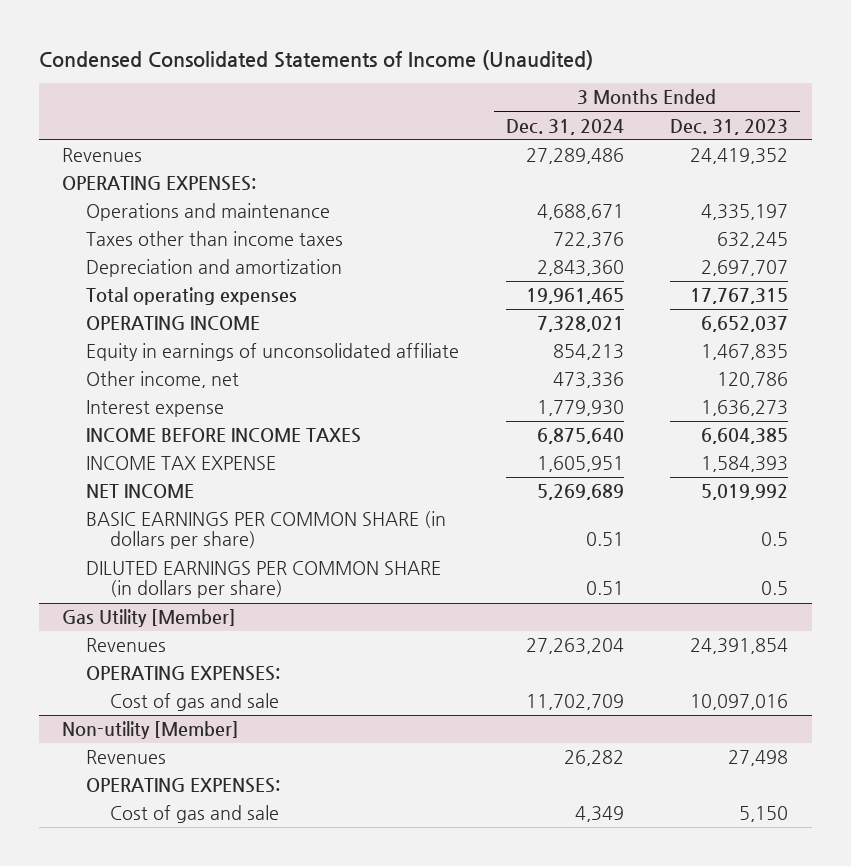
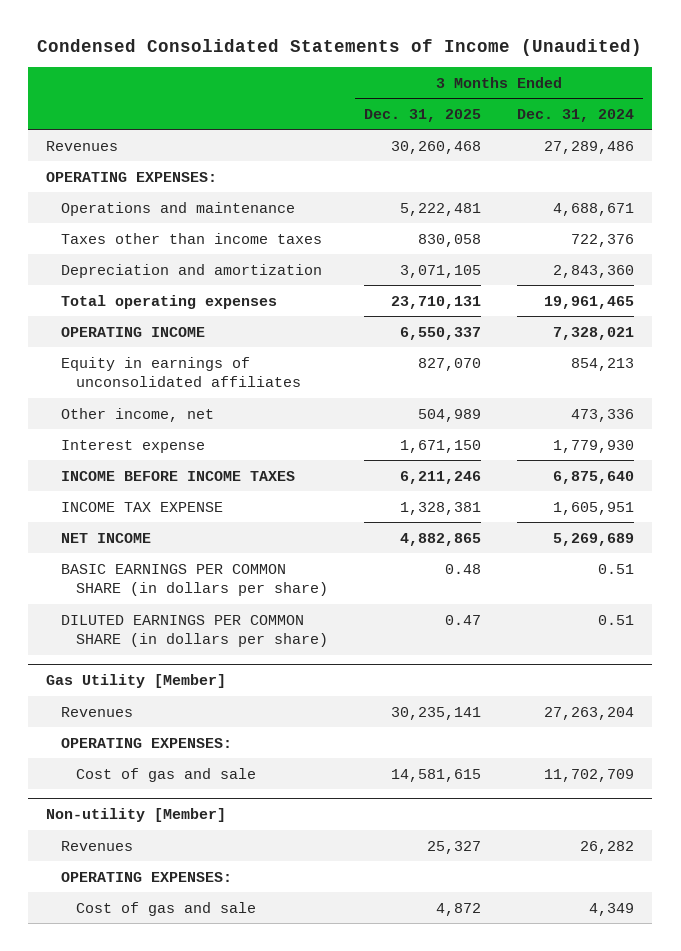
[670,118,789,135] Dec. 31, 2023 -> none
none -> [363,108,481,122] Dec. 31, 2025
[86,343,460,362] Equity in earnings of unconsolidated affiliate -> [61,356,301,388] Equity in earnings of unconsolidated affiliates

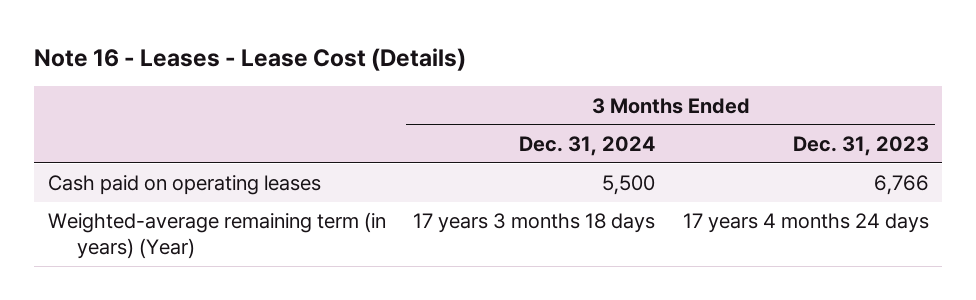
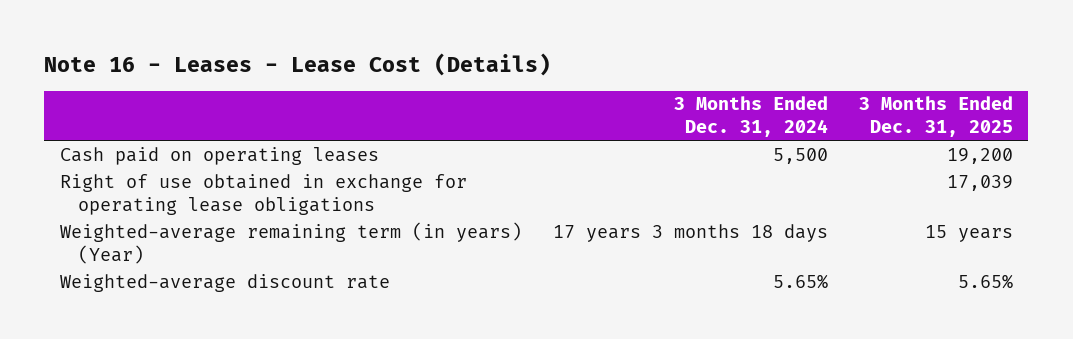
[792,135,929,156] Dec. 31, 2023 -> none
none -> [858,96,1013,138] 3 Months Ended Dec. 31, 2025
none -> [59,173,467,215] Right of use obtained in exchange for operating lease obligations
none -> [59,273,390,292] Weighted-average discount rate

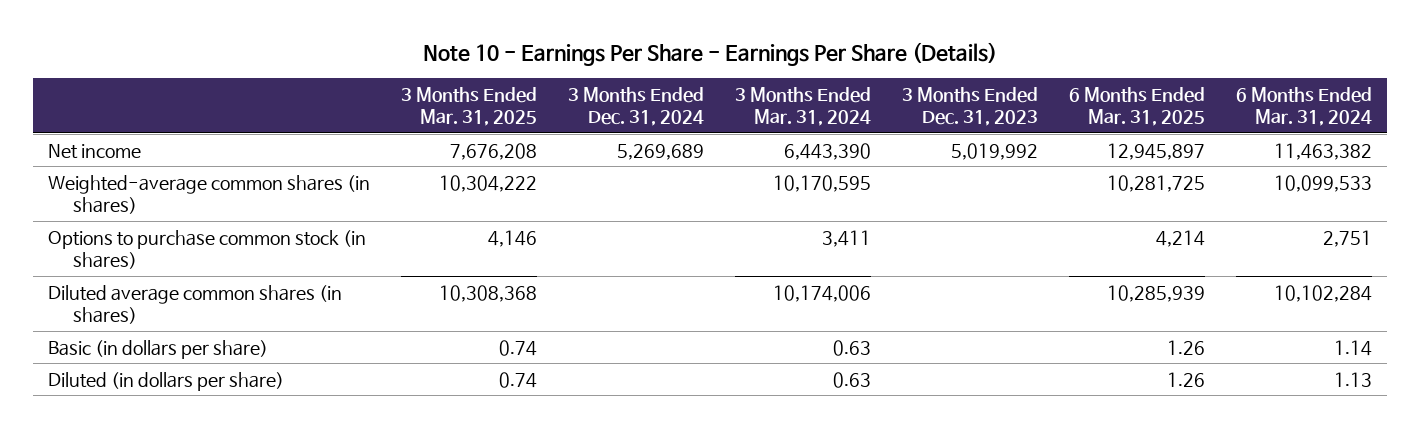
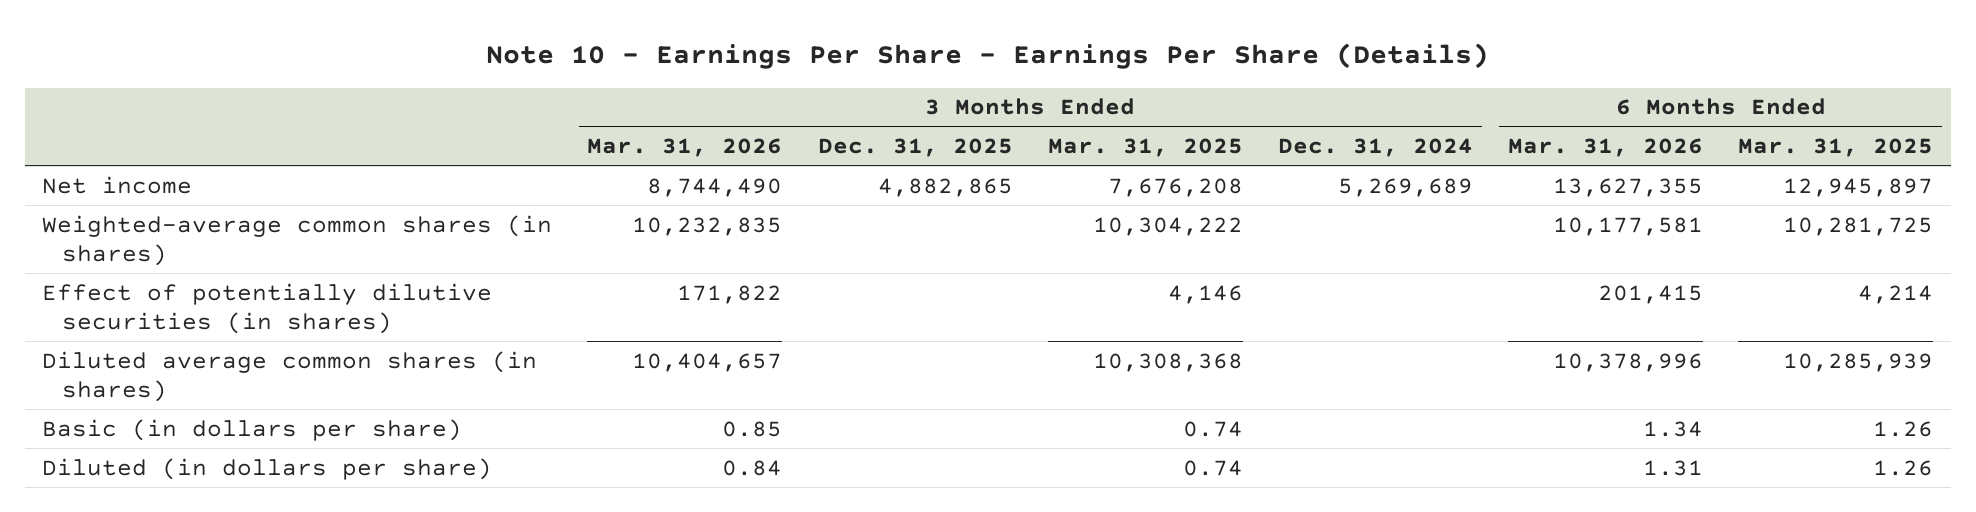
[735,86,872,127] 3 Months Ended Mar. 31, 2024 -> none
[902,86,1039,127] 3 Months Ended Dec. 31, 2023 -> none
[1235,86,1372,127] 6 Months Ended Mar. 31, 2024 -> none
none -> [587,138,783,158] Mar. 31, 2026
none -> [817,138,1013,158] Dec. 31, 2025
none -> [1508,138,1704,158] Mar. 31, 2026
[48,229,367,270] Options to purchase common stock (in shares) -> [42,282,493,334] Effect of potentially dilutive securities (in shares)

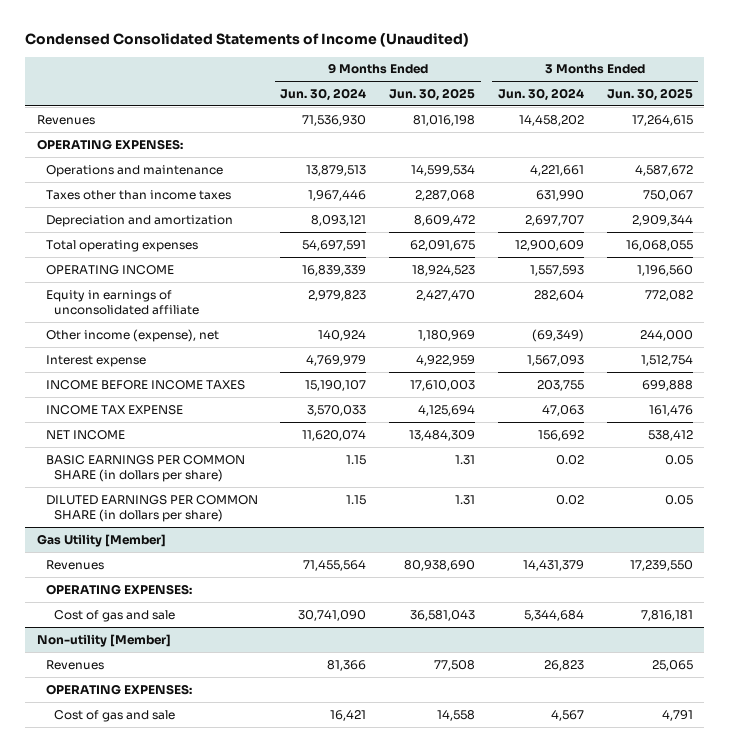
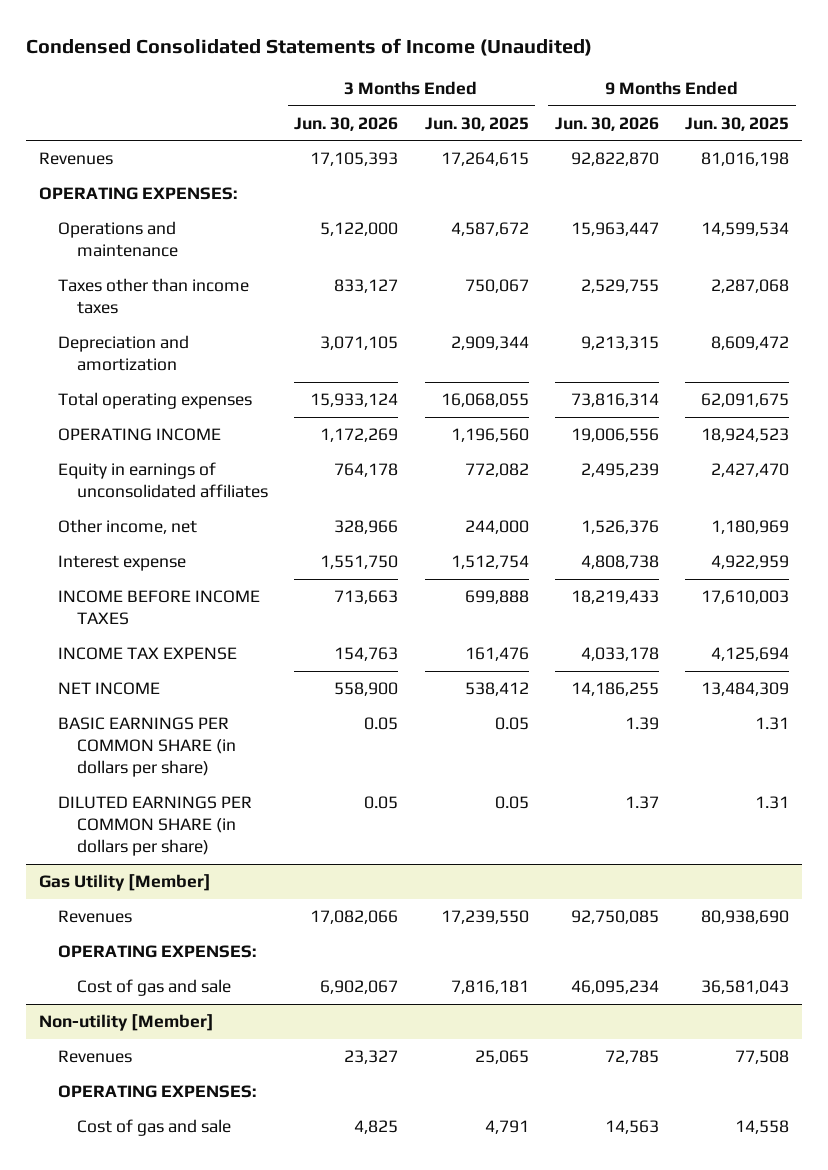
[280,87,367,101] Jun. 30, 2024 -> none
[497,87,584,101] Jun. 30, 2024 -> none
none -> [294,116,399,131] Jun. 30, 2026
none -> [554,116,659,131] Jun. 30, 2026
[45,289,200,315] Equity in earnings of unconsolidated affiliate -> [57,462,269,499] Equity in earnings of unconsolidated affiliates
[45,328,219,342] Other income (expense), net -> [57,519,197,535] Other income, net

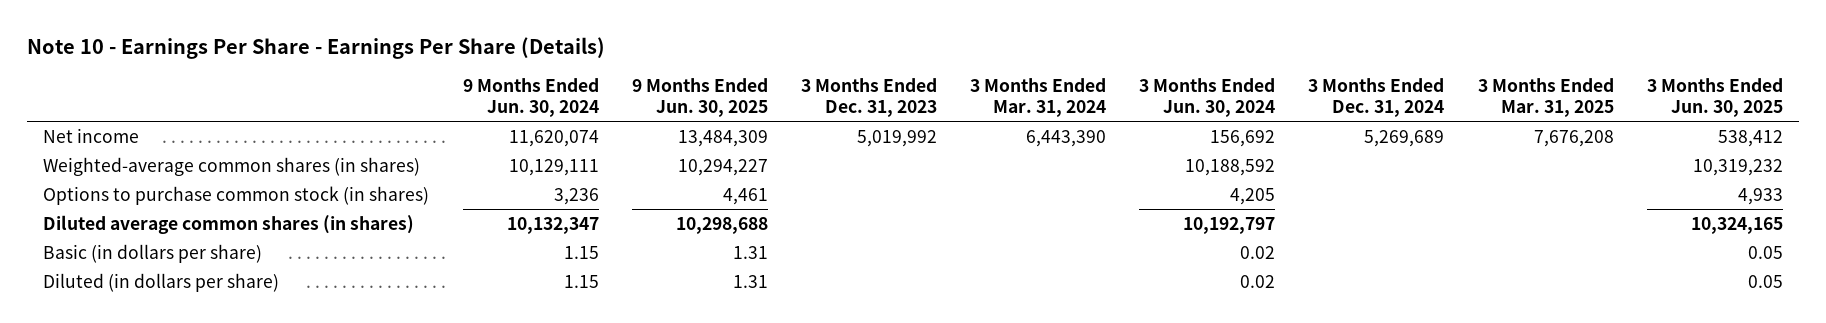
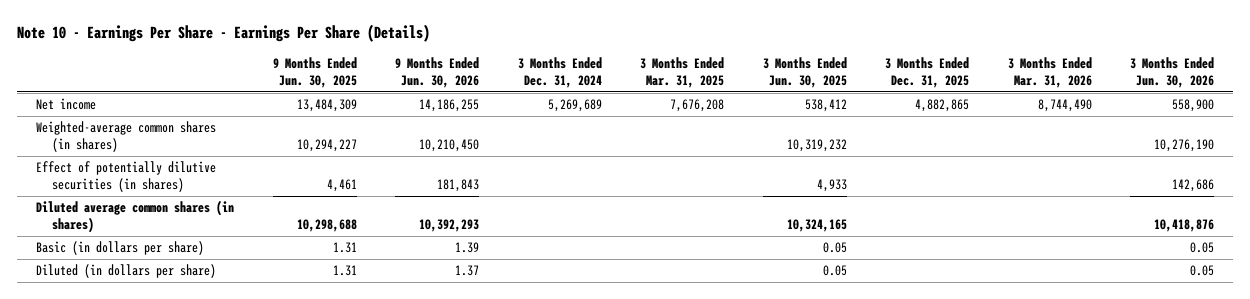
[462,78,599,117] 9 Months Ended Jun. 30, 2024 -> none
[800,78,937,117] 3 Months Ended Dec. 31, 2023 -> none
[970,78,1107,117] 3 Months Ended Mar. 31, 2024 -> none
[1139,78,1276,117] 3 Months Ended Jun. 30, 2024 -> none
none -> [395,57,480,88] 9 Months Ended Jun. 30, 2026
none -> [885,57,970,88] 3 Months Ended Dec. 31, 2025
none -> [1007,57,1092,88] 3 Months Ended Mar. 31, 2026
none -> [1130,57,1215,88] 3 Months Ended Jun. 30, 2026
[43,185,430,205] Options to purchase common stock (in shares) -> [35,161,216,192] Effect of potentially dilutive securities (in shares)

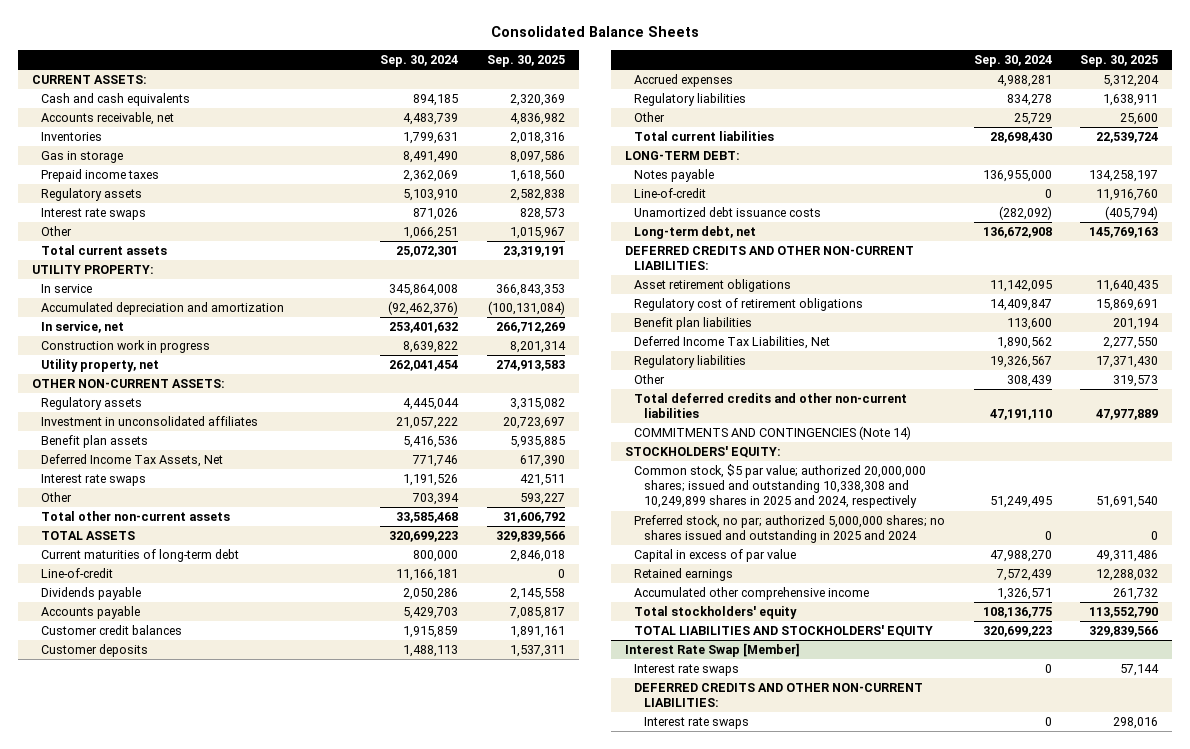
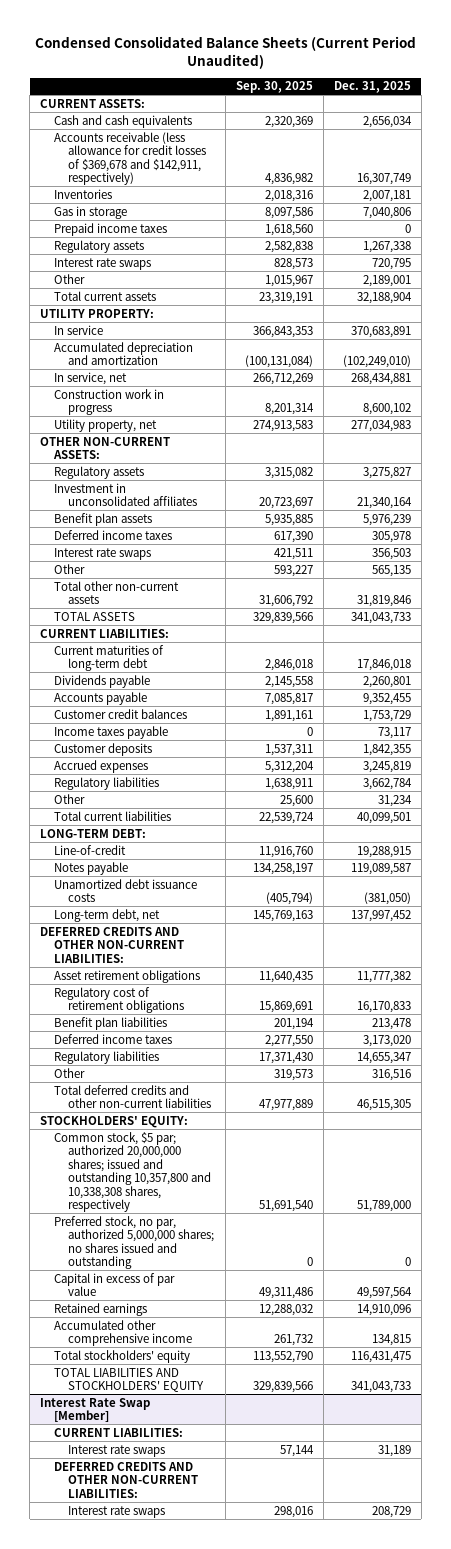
[490,26,699,38] Consolidated Balance Sheets -> [34,35,416,69] Condensed Consolidated Balance Sheets (Current Period Unaudited)
[380,55,459,68] Sep. 30, 2024 -> none
none -> [333,81,411,94] Dec. 31, 2025
[41,112,175,126] Accounts receivable, net -> [54,131,207,186] Accounts receivable (less allowance for credit losses of $369,678 and $142,911, respectively)
[41,454,224,468] Deferred Income Tax Assets, Net -> [54,529,173,540] Deferred income taxes
none -> [40,628,170,638] CURRENT LIABILITIES:
[41,568,114,579] Line-of-credit -> none
none -> [54,725,169,739] Income taxes payable
[634,169,715,183] Notes payable -> [54,861,129,875] Notes payable
[634,336,831,350] Deferred Income Tax Liabilities, Net -> [54,1033,173,1044] Deferred income taxes
[634,426,912,441] COMMITMENTS AND CONTINGENCIES (Note 14) -> none
[634,464,927,509] Common stock, $5 par value; authorized 20,000,000 shares; issued and outstanding 10,338,308 and 10,249,899 shares in 2025 and 2024, respectively -> [54,1131,212,1213] Common stock, $5 par; authorized 20,000,000 shares; issued and outstanding 10,357,800 and 10,338,308 shares, respectively
[634,515,946,544] Preferred stock, no par; authorized 5,000,000 shares; no shares issued and outstanding in 2025 and 2024 -> [54,1215,215,1270] Preferred stock, no par, authorized 5,000,000 shares; no shares issued and outstanding
none -> [54,1427,184,1437] CURRENT LIABILITIES:

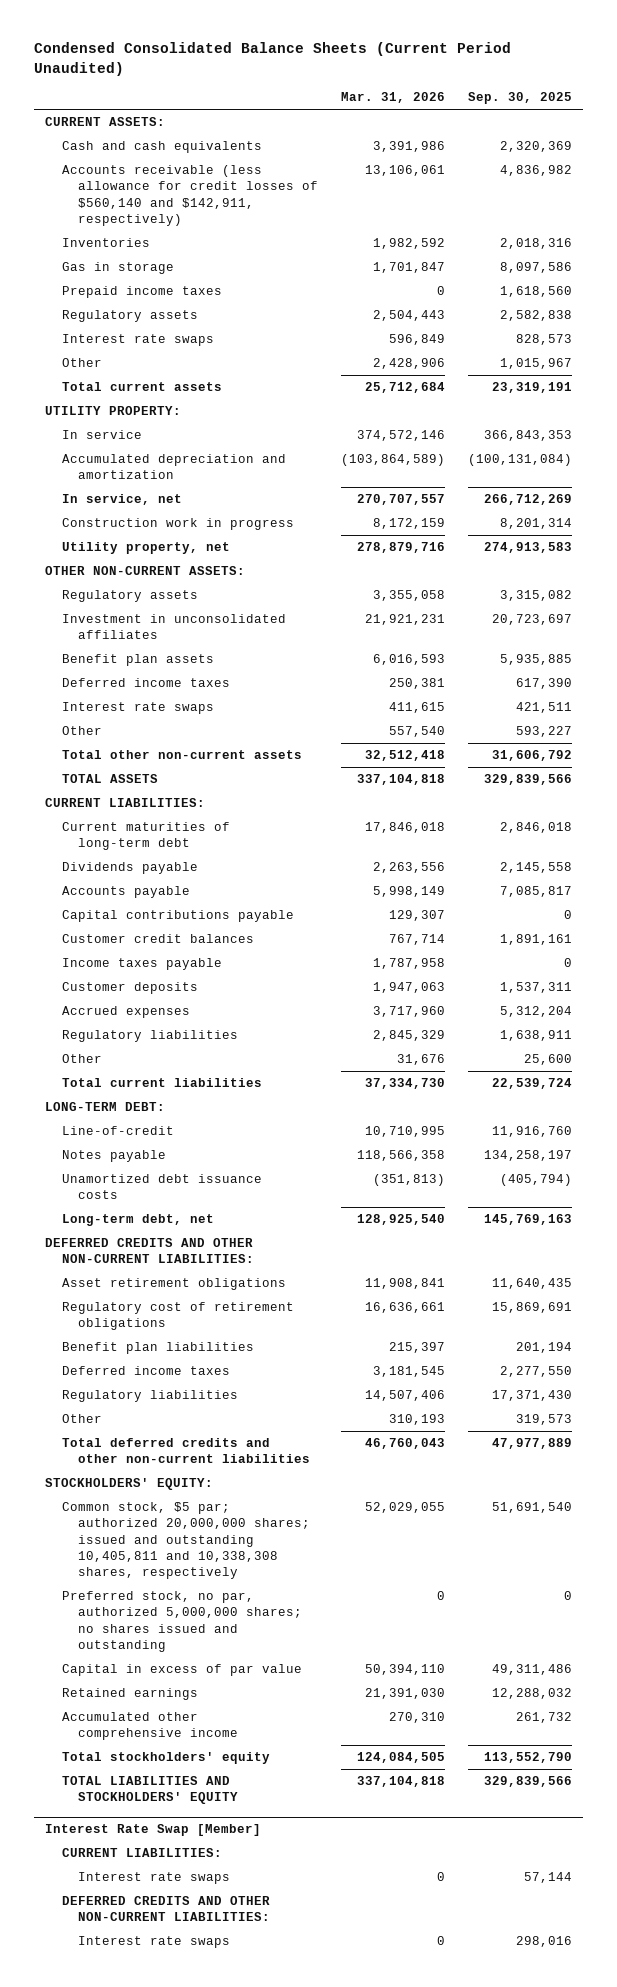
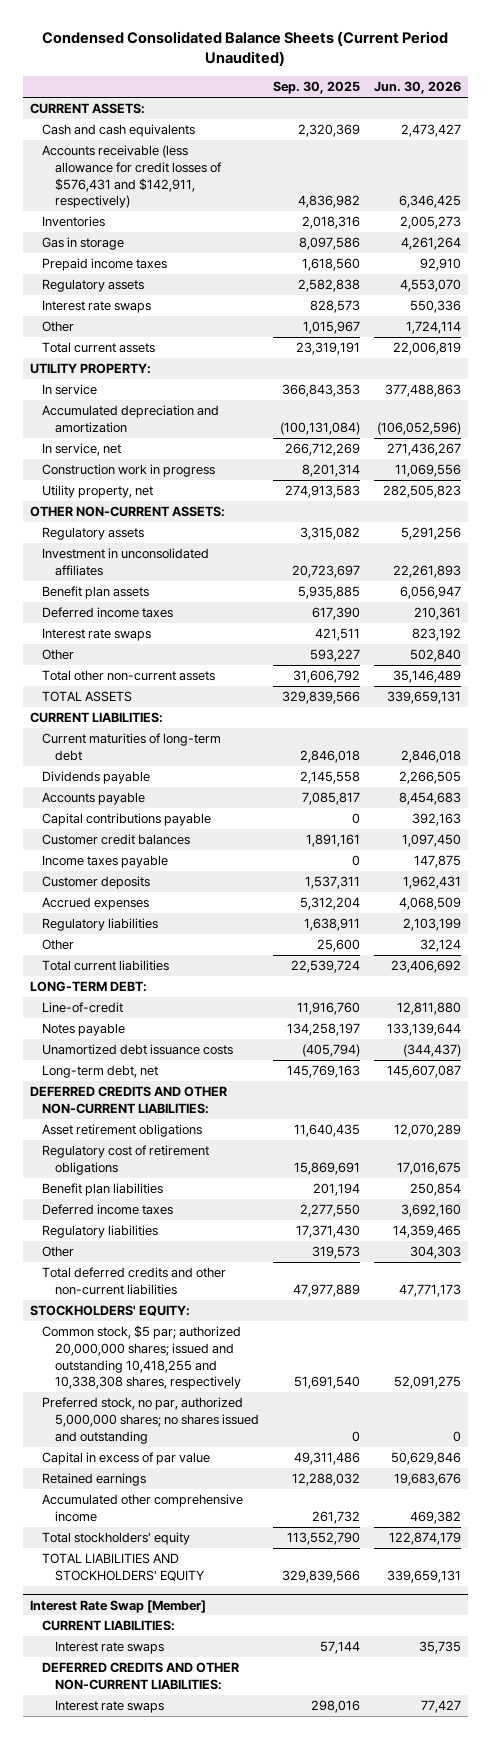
[341,92,446,104] Mar. 31, 2026 -> none
none -> [373,81,461,95] Jun. 30, 2026
[61,165,319,226] Accounts receivable (less allowance for credit losses of $560,140 and $142,911, respectively) -> [42,145,222,209] Accounts receivable (less allowance for credit losses of $576,431 and $142,911, respectively)
[61,1502,311,1580] Common stock, $5 par; authorized 20,000,000 shares; issued and outstanding 10,405,811 and 10,338,308 shares, respectively -> [42,1325,242,1390] Common stock, $5 par; authorized 20,000,000 shares; issued and outstanding 10,418,255 and 10,338,308 shares, respectively

